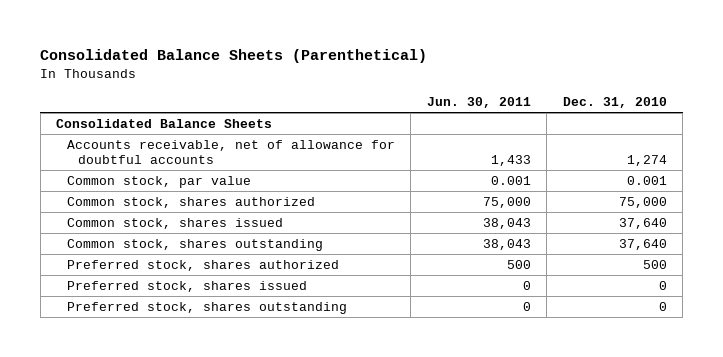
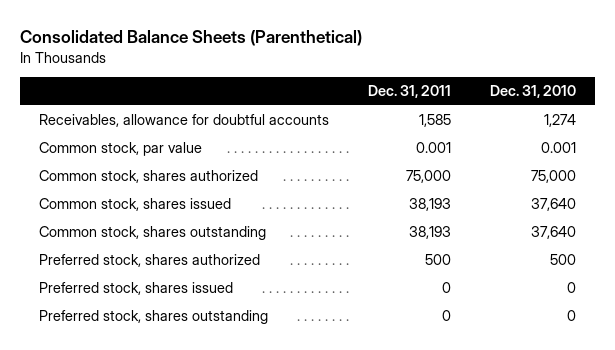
[426,96,531,108] Jun. 30, 2011 -> none
none -> [368,85,452,99] Dec. 31, 2011
[56,118,273,128] Consolidated Balance Sheets -> none
[67,139,396,165] Accounts receivable, net of allowance for doubtful accounts -> [39,114,330,128] Receivables, allowance for doubtful accounts

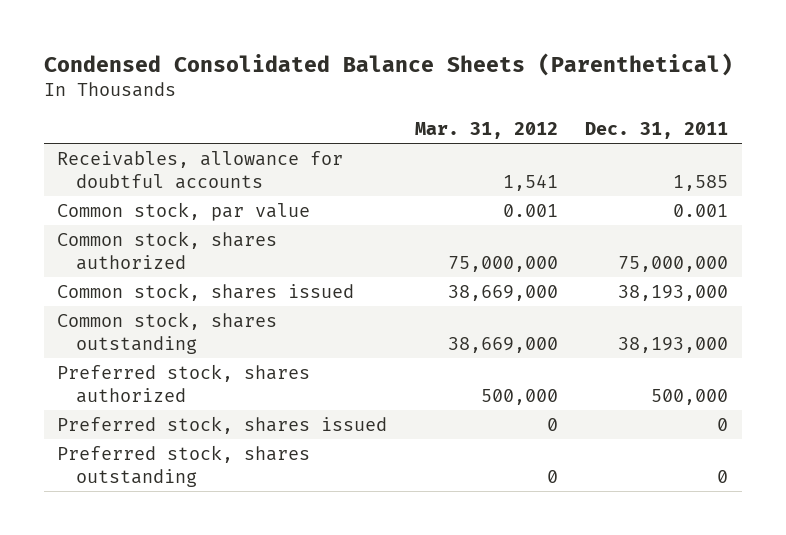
[19,29,362,46] Consolidated Balance Sheets (Parenthetical) -> [43,52,733,76] Condensed Consolidated Balance Sheets (Parenthetical)
[489,85,576,99] Dec. 31, 2010 -> none
none -> [414,122,558,140] Mar. 31, 2012
[406,170,452,184] 75,000 -> [618,256,729,273] 75,000,000
[409,198,452,212] 38,193 -> [618,284,729,301] 38,193,000
[409,226,452,240] 38,193 -> [618,337,729,354] 38,193,000
[425,254,452,266] 500 -> [651,389,729,406] 500,000

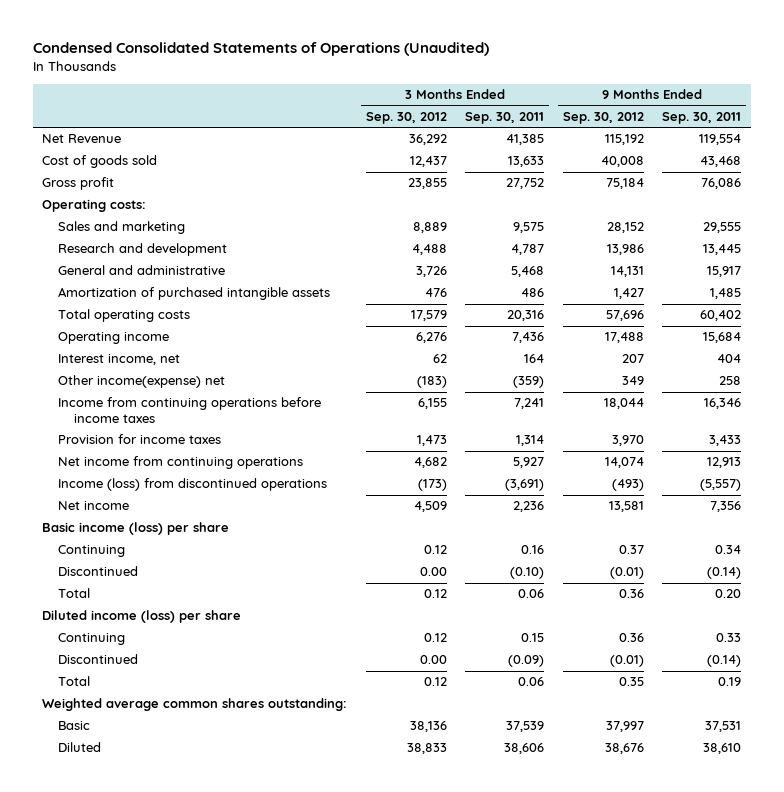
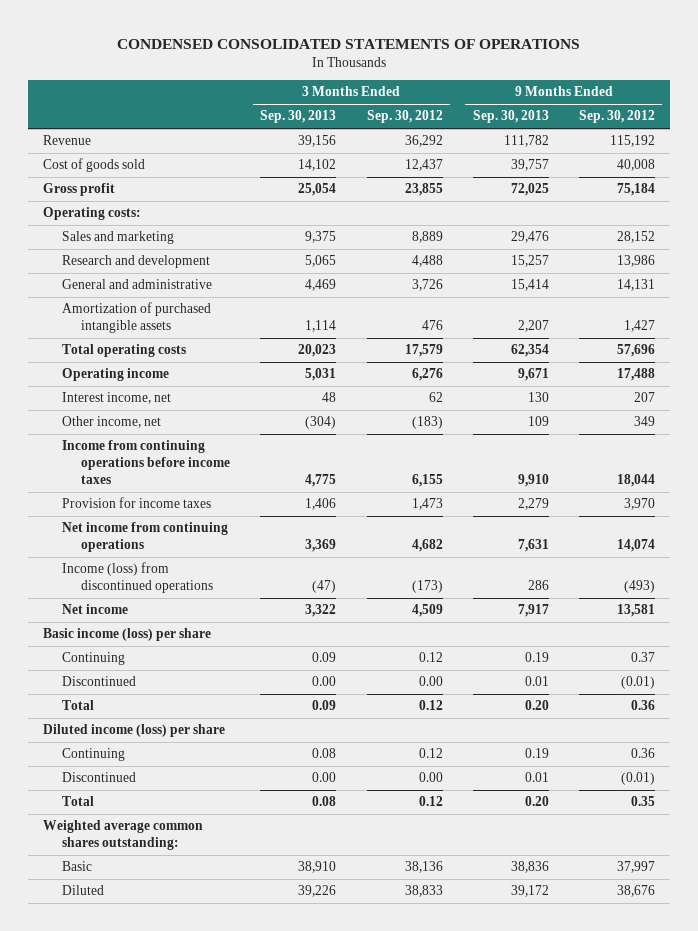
[32,42,489,57] Condensed Consolidated Statements of Operations (Unaudited) -> [116,38,580,49] CONDENSED CONSOLIDATED STATEMENTS OF OPERATIONS
[465,112,545,125] Sep. 30, 2011 -> none
[662,112,742,125] Sep. 30, 2011 -> none
none -> [260,110,337,124] Sep. 30, 2013
none -> [472,110,549,124] Sep. 30, 2013
[42,134,122,144] Net Revenue -> [42,135,91,146] Revenue
[58,375,226,389] Other income(expense) net -> [62,416,162,429] Other income, net

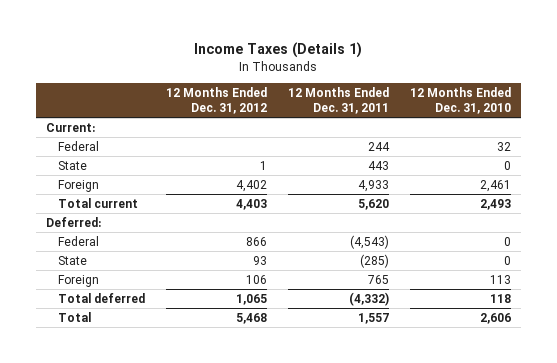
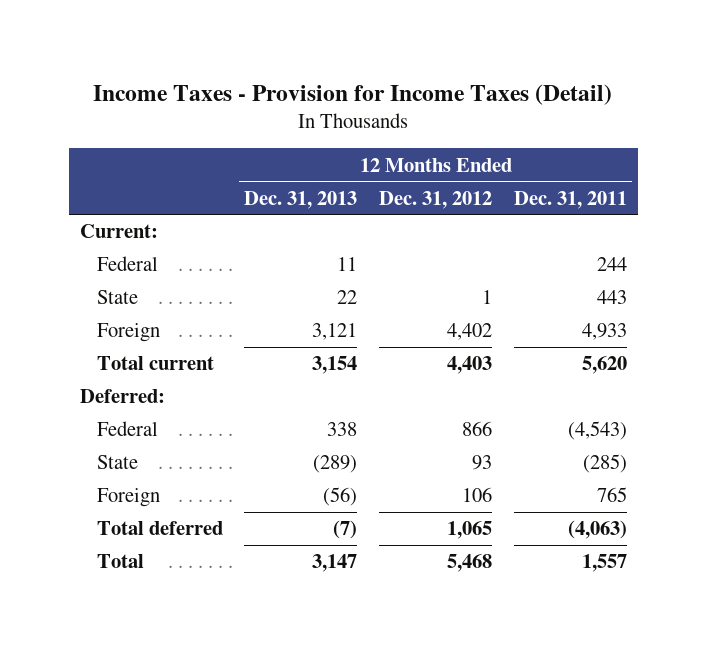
[194,42,363,59] Income Taxes (Details 1) -> [93,83,613,105] Income Taxes - Provision for Income Taxes (Detail)
[409,86,511,115] 12 Months Ended Dec. 31, 2010 -> none
none -> [244,190,358,209] Dec. 31, 2013
[348,291,389,306] (4,332) -> [567,520,627,540] (4,063)

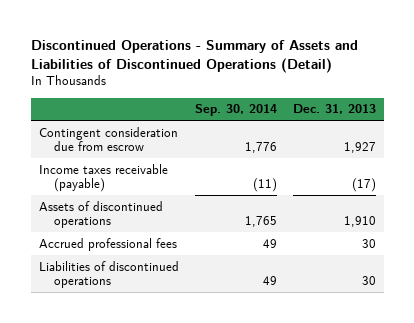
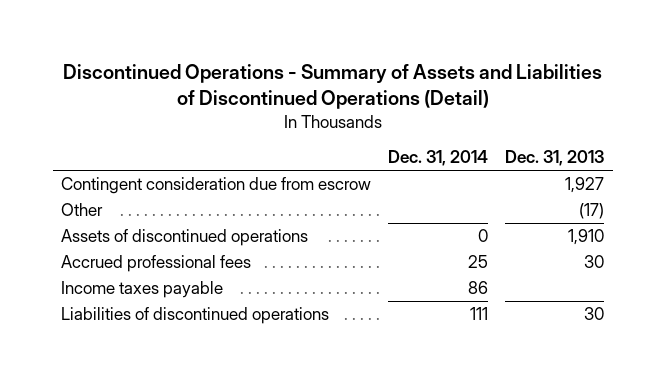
[194,104,277,117] Sep. 30, 2014 -> none
none -> [388,150,489,167] Dec. 31, 2014
[38,163,168,193] Income taxes receivable (payable) -> [61,202,104,216] Other
none -> [61,280,224,298] Income taxes payable

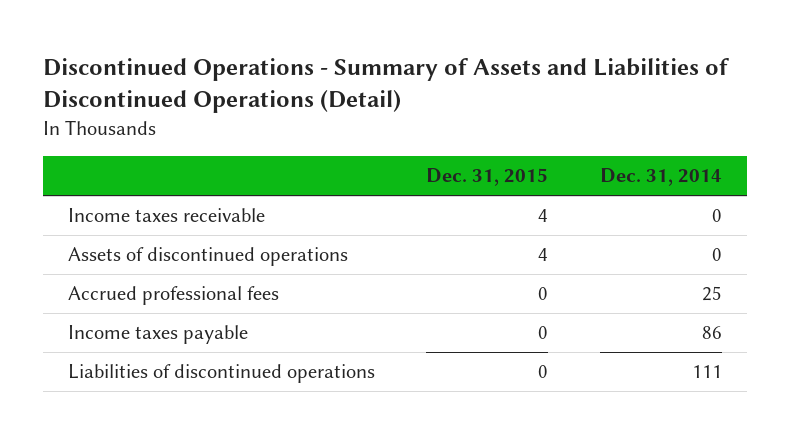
[505,150,605,167] Dec. 31, 2013 -> none
none -> [426,168,549,187] Dec. 31, 2015
[61,176,372,194] Contingent consideration due from escrow -> none
[61,202,104,216] Other -> none
none -> [68,208,266,223] Income taxes receivable

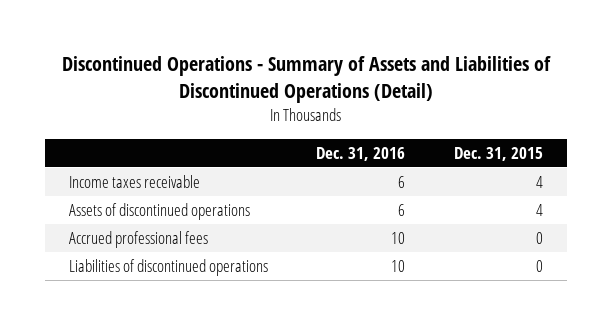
[599,168,722,187] Dec. 31, 2014 -> none
none -> [316,146,406,161] Dec. 31, 2016
[68,325,249,345] Income taxes payable -> none

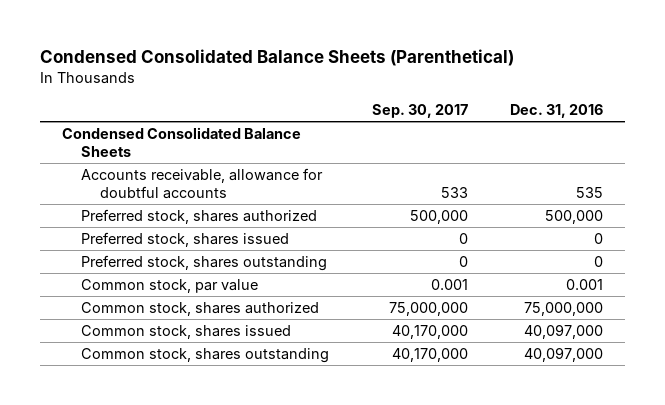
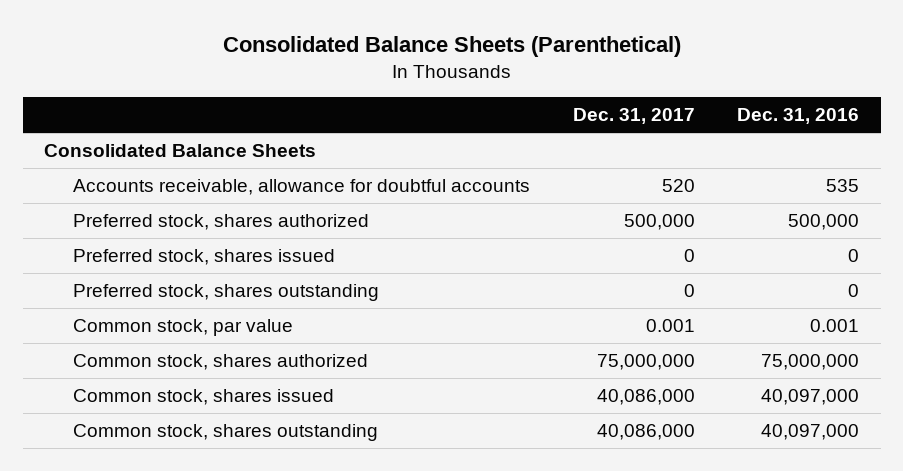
[40,49,515,67] Condensed Consolidated Balance Sheets (Parenthetical) -> [222,36,681,58] Consolidated Balance Sheets (Parenthetical)
[371,103,468,118] Sep. 30, 2017 -> none
none -> [572,108,695,125] Dec. 31, 2017
[61,127,301,158] Condensed Consolidated Balance Sheets -> [43,144,316,158] Consolidated Balance Sheets

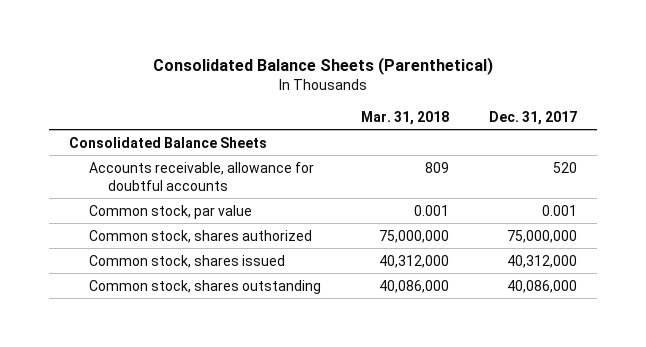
[737,108,860,125] Dec. 31, 2016 -> none
none -> [360,110,449,125] Mar. 31, 2018
[73,214,370,231] Preferred stock, shares authorized -> none
[73,249,336,266] Preferred stock, shares issued -> none
[73,284,380,302] Preferred stock, shares outstanding -> none
[596,389,695,406] 40,086,000 -> [506,254,577,268] 40,312,000

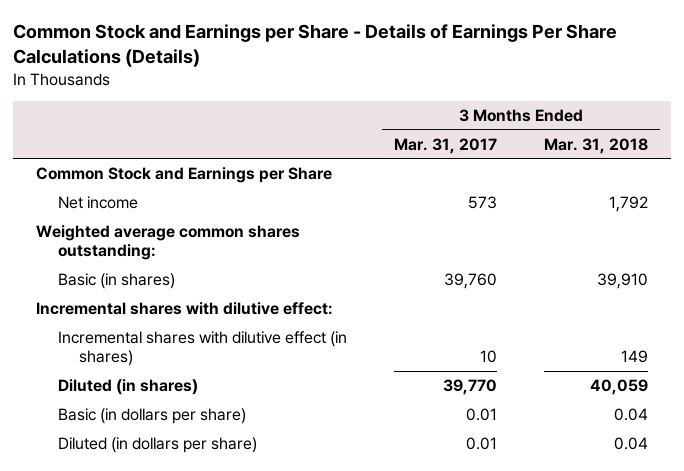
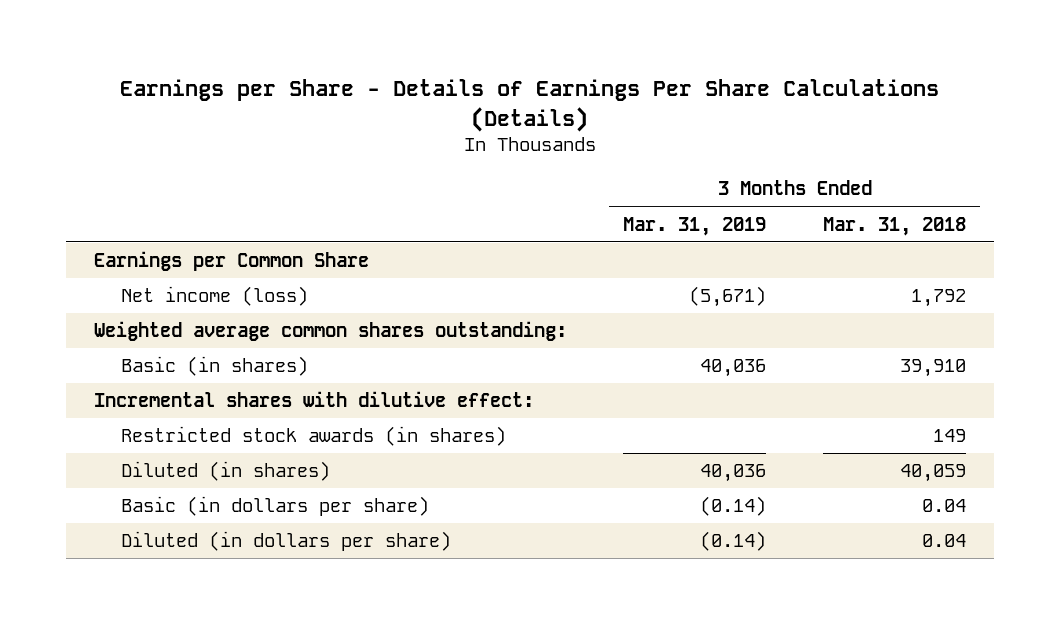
[12,23,617,67] Common Stock and Earnings per Share - Details of Earnings Per Share Calculations (Details) -> [119,78,939,132] Earnings per Share - Details of Earnings Per Share Calculations (Details)
[393,137,497,154] Mar. 31, 2017 -> none
none -> [623,216,767,236] Mar. 31, 2019
[36,167,333,184] Common Stock and Earnings per Share -> [94,251,370,272] Earnings per Common Share
[57,196,138,210] Net income -> [120,286,308,307] Net income (loss)
[57,331,347,367] Incremental shares with dilutive effect (in shares) -> [120,426,506,447] Restricted stock awards (in shares)

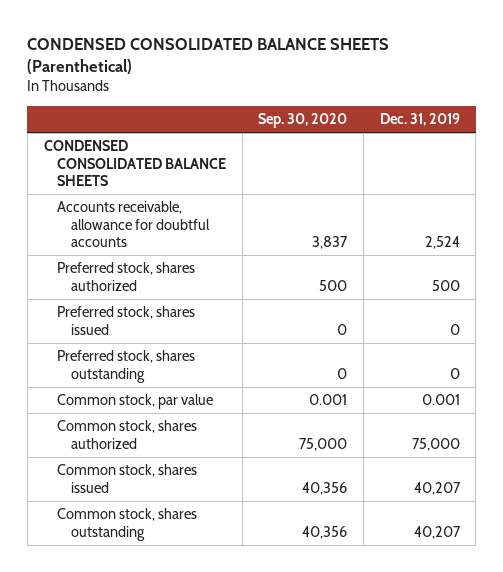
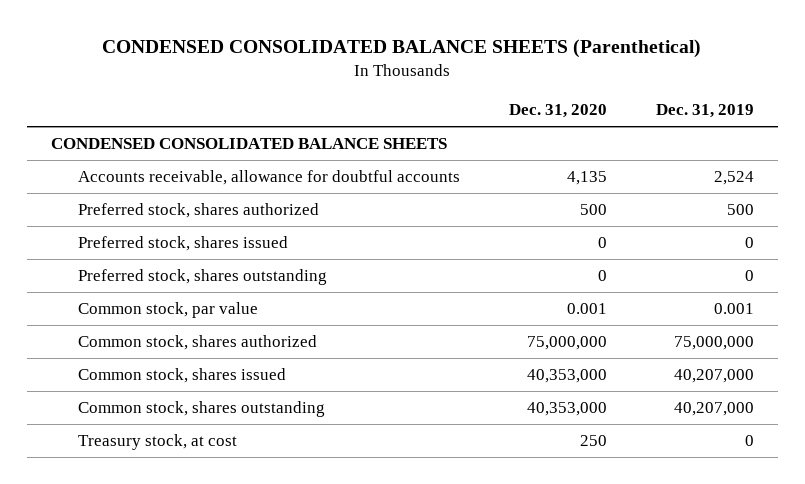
[258,112,348,128] Sep. 30, 2020 -> none
none -> [508,103,607,118] Dec. 31, 2020
[411,437,460,451] 75,000 -> [673,336,754,351] 75,000,000
[413,481,461,495] 40,207 -> [673,369,754,384] 40,207,000
[413,525,461,539] 40,207 -> [673,402,754,417] 40,207,000
none -> [77,434,237,451] Treasury stock, at cost

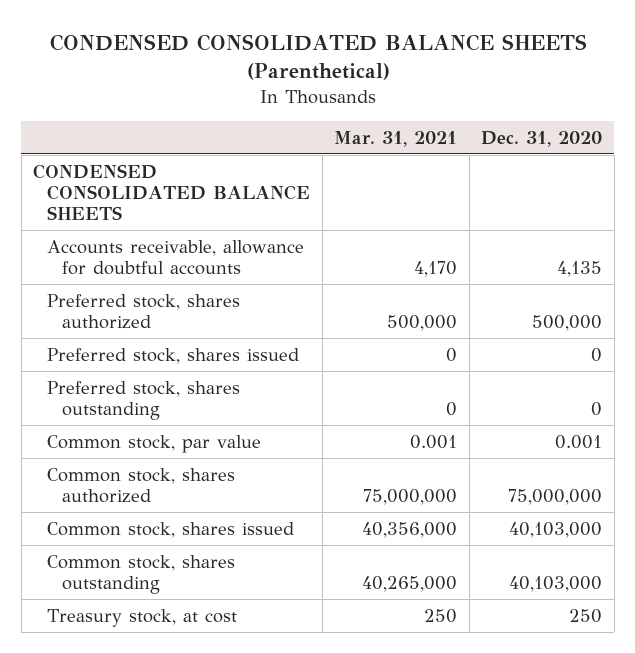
[655,103,754,118] Dec. 31, 2019 -> none
none -> [334,130,458,147] Mar. 31, 2021
[579,204,607,216] 500 -> [532,314,603,331] 500,000
[526,369,607,384] 40,353,000 -> [509,521,603,538] 40,103,000
[526,402,607,417] 40,353,000 -> [509,575,603,592] 40,103,000

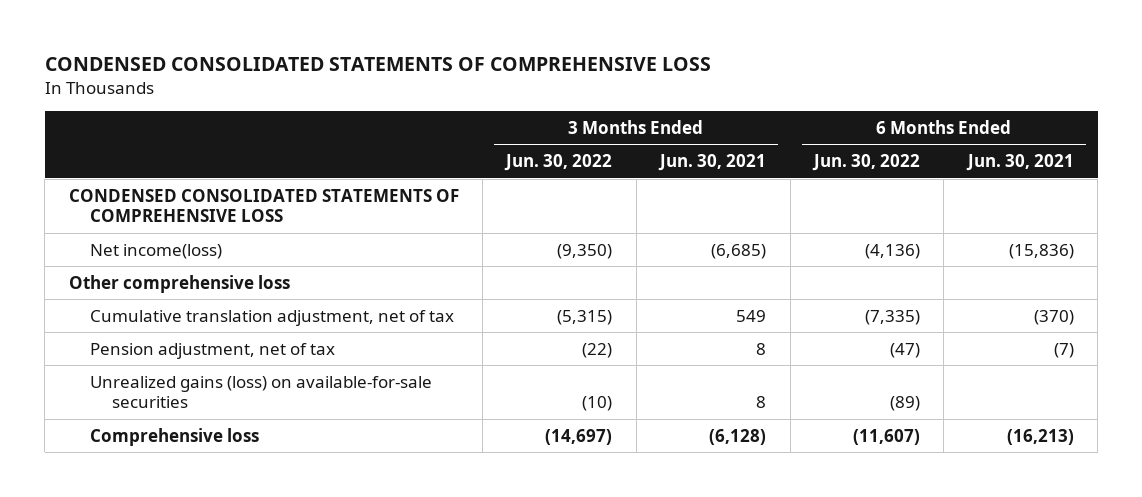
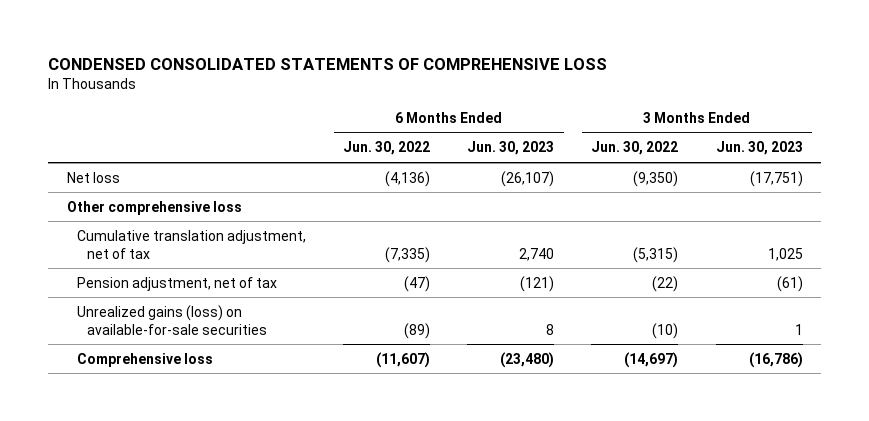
[658,154,767,172] Jun. 30, 2021 -> none
[965,154,1074,172] Jun. 30, 2021 -> none
none -> [467,141,555,156] Jun. 30, 2023
none -> [715,141,803,156] Jun. 30, 2023
[68,188,459,223] CONDENSED CONSOLIDATED STATEMENTS OF COMPREHENSIVE LOSS -> none
[90,243,223,259] Net income(loss) -> [66,171,120,183] Net loss

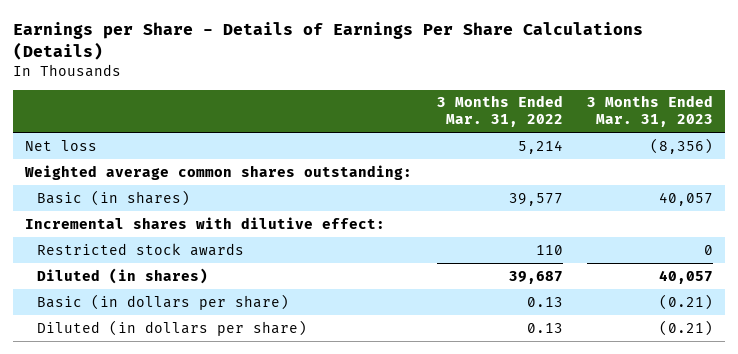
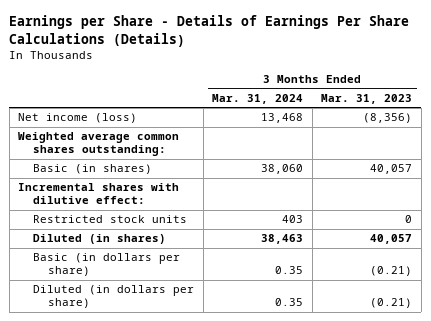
[436,95,563,128] 3 Months Ended Mar. 31, 2022 -> none
none -> [212,93,304,104] Mar. 31, 2024
[25,139,98,151] Net loss -> [18,113,138,124] Net income (loss)
[36,242,244,256] Restricted stock awards -> [33,215,188,224] Restricted stock units

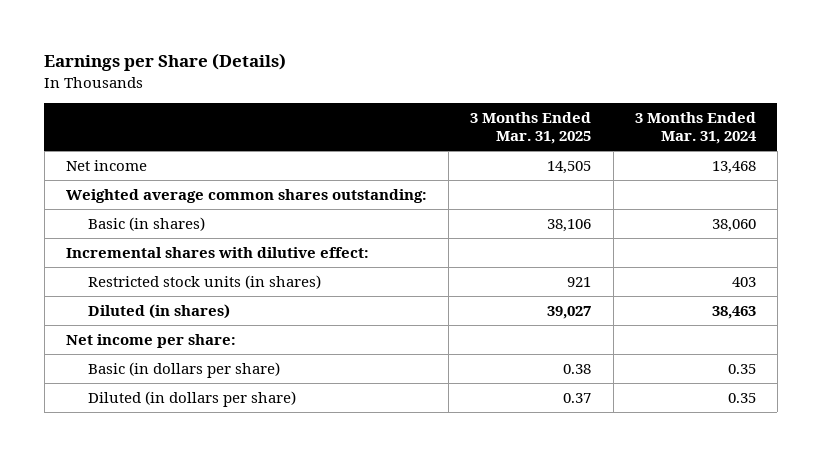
[9,15,410,47] Earnings per Share - Details of Earnings Per Share Calculations (Details) -> [44,53,287,72] Earnings per Share (Details)
[321,93,413,104] Mar. 31, 2023 -> none
none -> [470,111,592,145] 3 Months Ended Mar. 31, 2025
[18,113,138,124] Net income (loss) -> [65,159,147,171] Net income
[33,215,188,224] Restricted stock units -> [88,274,322,289] Restricted stock units (in shares)
none -> [65,333,236,348] Net income per share:

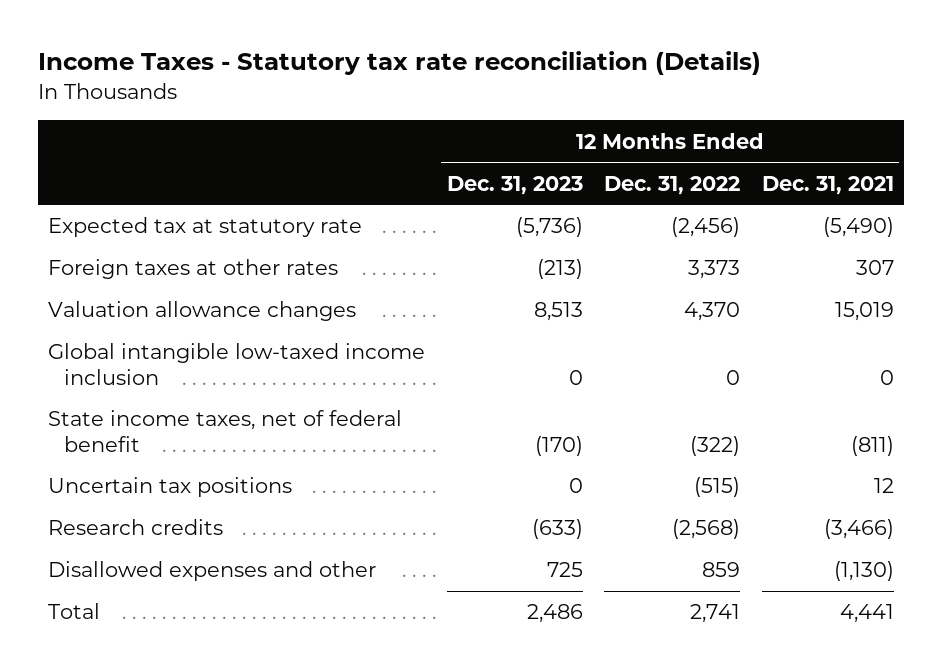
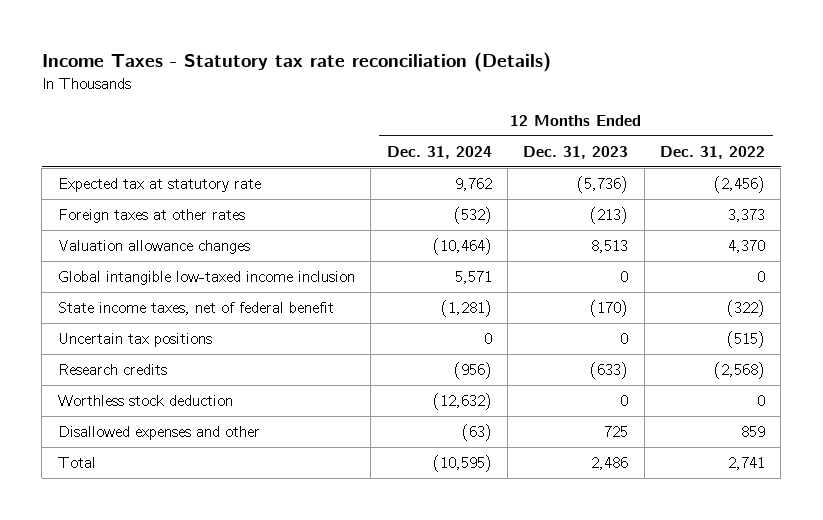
[761,175,894,195] Dec. 31, 2021 -> none
none -> [386,145,492,159] Dec. 31, 2024
none -> [57,394,233,406] Worthless stock deduction

